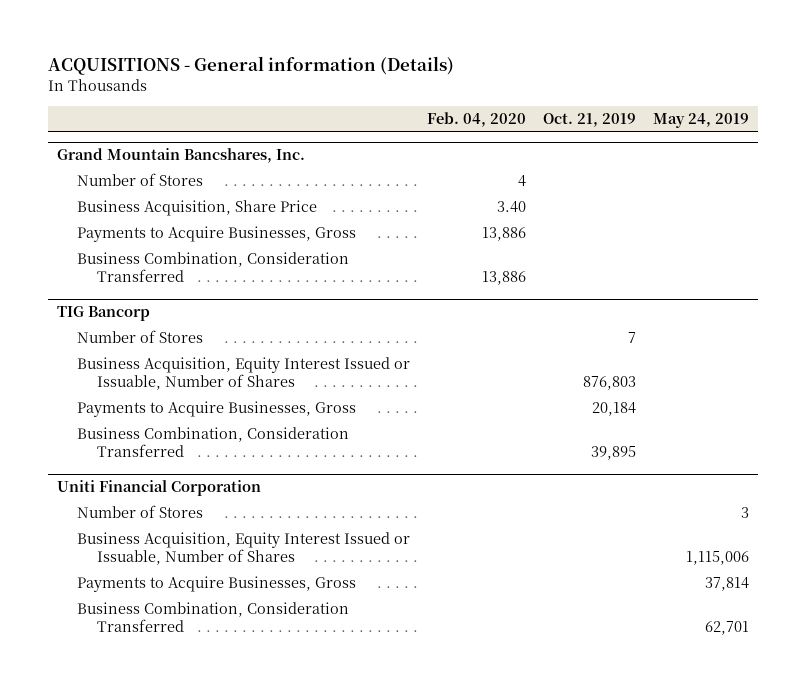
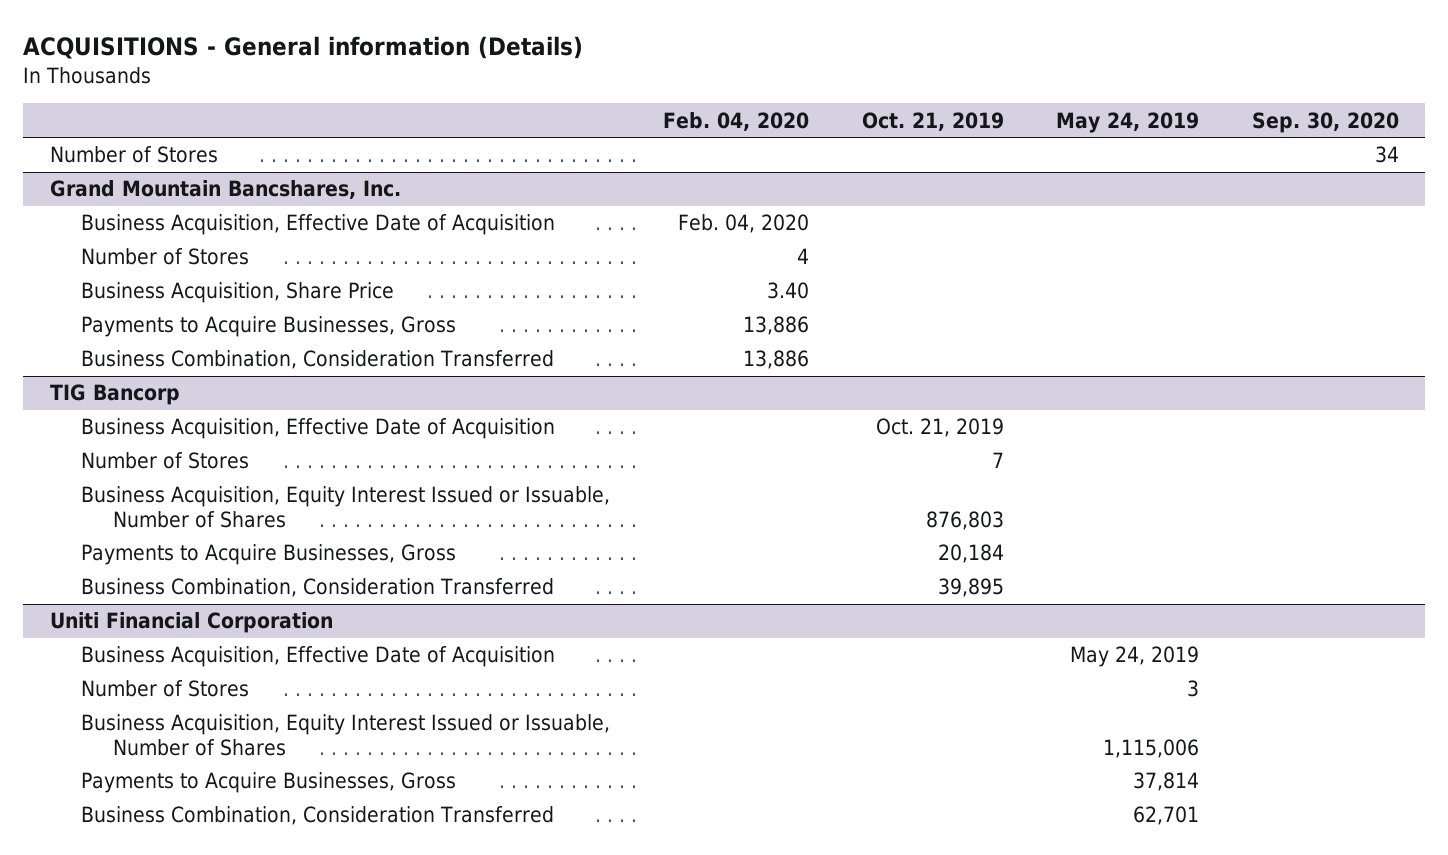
none -> [1251,111,1399,133] Sep. 30, 2020
none -> [49,146,218,164] Number of Stores
none -> [81,214,556,236] Business Acquisition, Effective Date of Acquisition
none -> [81,418,556,440] Business Acquisition, Effective Date of Acquisition
none -> [81,646,556,668] Business Acquisition, Effective Date of Acquisition

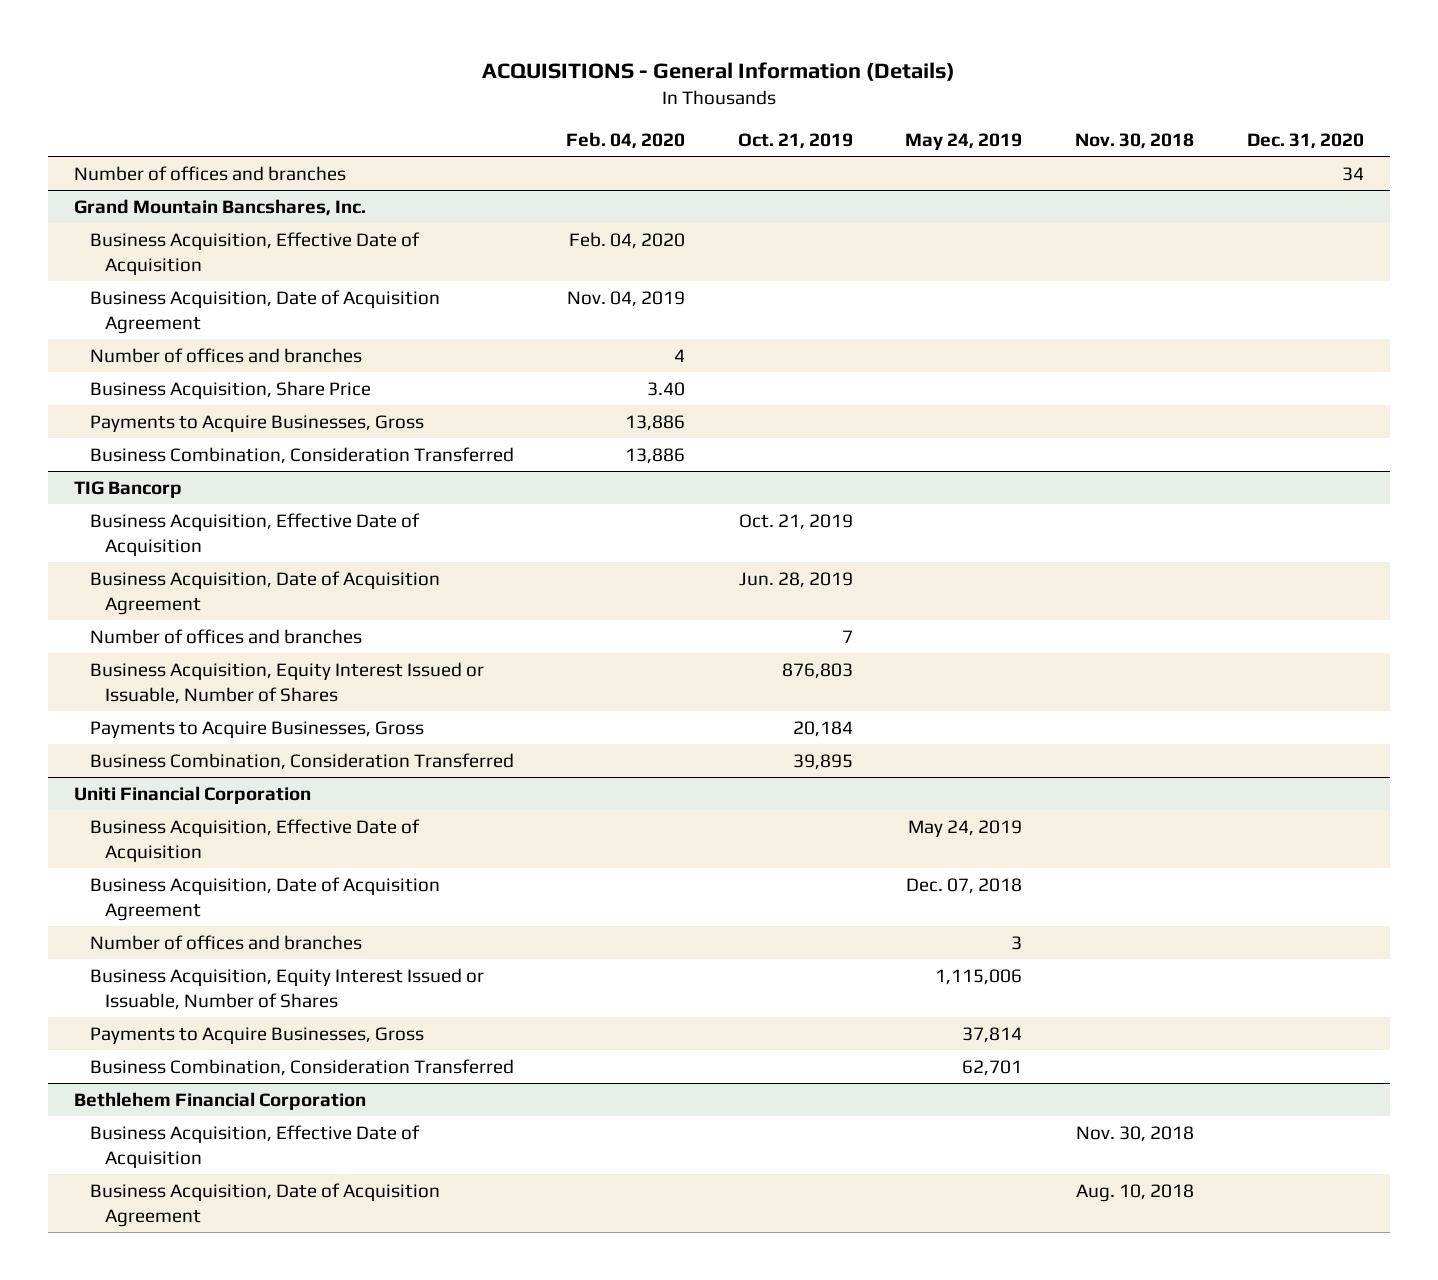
[23,36,584,60] ACQUISITIONS - General information (Details) -> [482,61,956,81] ACQUISITIONS - General Information (Details)
[1251,111,1399,133] Sep. 30, 2020 -> none
none -> [1075,132,1195,149] Nov. 30, 2018
none -> [1246,132,1364,149] Dec. 31, 2020
[49,146,218,164] Number of Stores -> [74,165,347,181] Number of offices and branches
none -> [89,289,440,334] Business Acquisition, Date of Acquisition Agreement
[81,248,250,266] Number of Stores -> [89,347,362,363] Number of offices and branches
none -> [89,570,440,615] Business Acquisition, Date of Acquisition Agreement
[81,452,250,470] Number of Stores -> [89,628,362,644] Number of offices and branches
none -> [89,876,440,921] Business Acquisition, Date of Acquisition Agreement
[81,680,250,698] Number of Stores -> [89,934,362,950] Number of offices and branches
none -> [74,1091,367,1110] Bethlehem Financial Corporation
none -> [89,1124,420,1168] Business Acquisition, Effective Date of Acquisition
none -> [89,1182,440,1227] Business Acquisition, Date of Acquisition Agreement

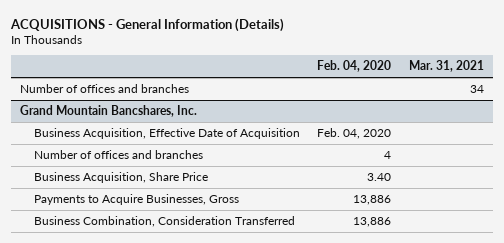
[737,132,853,149] Oct. 21, 2019 -> none
[905,132,1023,150] May 24, 2019 -> none
[1075,132,1195,149] Nov. 30, 2018 -> none
[1246,132,1364,149] Dec. 31, 2020 -> none
none -> [409,60,485,73] Mar. 31, 2021
[89,289,440,334] Business Acquisition, Date of Acquisition Agreement -> none
[74,480,183,498] TIG Bancorp -> none
[89,512,420,556] Business Acquisition, Effective Date of Acquisition -> none
[89,570,440,615] Business Acquisition, Date of Acquisition Agreement -> none
[89,628,362,644] Number of offices and branches -> none
[89,661,484,704] Business Acquisition, Equity Interest Issued or Issuable, Number of Shares -> none
[89,720,424,738] Payments to Acquire Businesses, Gross -> none
[89,752,514,770] Business Combination, Consideration Transferred -> none
[74,785,312,804] Uniti Financial Corporation -> none
[89,818,420,862] Business Acquisition, Effective Date of Acquisition -> none
[89,876,440,921] Business Acquisition, Date of Acquisition Agreement -> none
[89,934,362,950] Number of offices and branches -> none
[89,967,484,1010] Business Acquisition, Equity Interest Issued or Issuable, Number of Shares -> none
[89,1026,424,1044] Payments to Acquire Businesses, Gross -> none
[89,1058,514,1076] Business Combination, Consideration Transferred -> none
[74,1091,367,1110] Bethlehem Financial Corporation -> none
[89,1124,420,1168] Business Acquisition, Effective Date of Acquisition -> none
[89,1182,440,1227] Business Acquisition, Date of Acquisition Agreement -> none

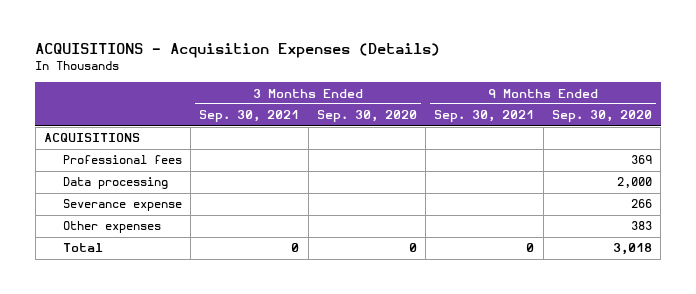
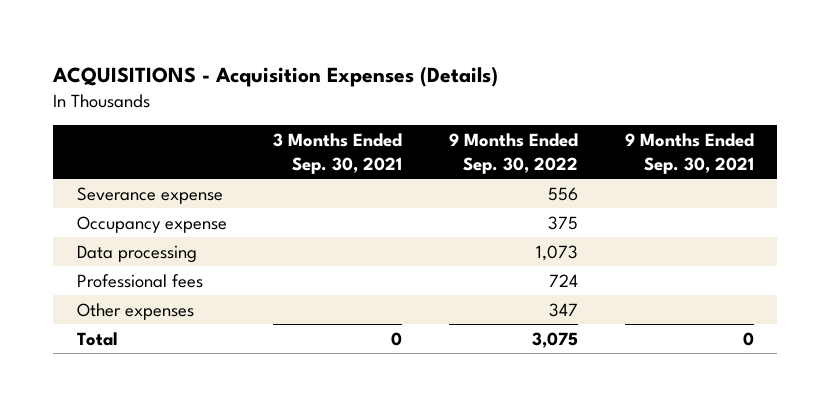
[316,110,417,123] Sep. 30, 2020 -> none
[551,110,652,123] Sep. 30, 2020 -> none
none -> [449,132,579,174] 9 Months Ended Sep. 30, 2022
[44,133,141,143] ACQUISITIONS -> none
none -> [76,215,227,233] Occupancy expense
[62,177,168,190] Data processing -> [76,244,197,263] Data processing
[62,155,182,165] Professional fees -> [76,273,203,288] Professional fees

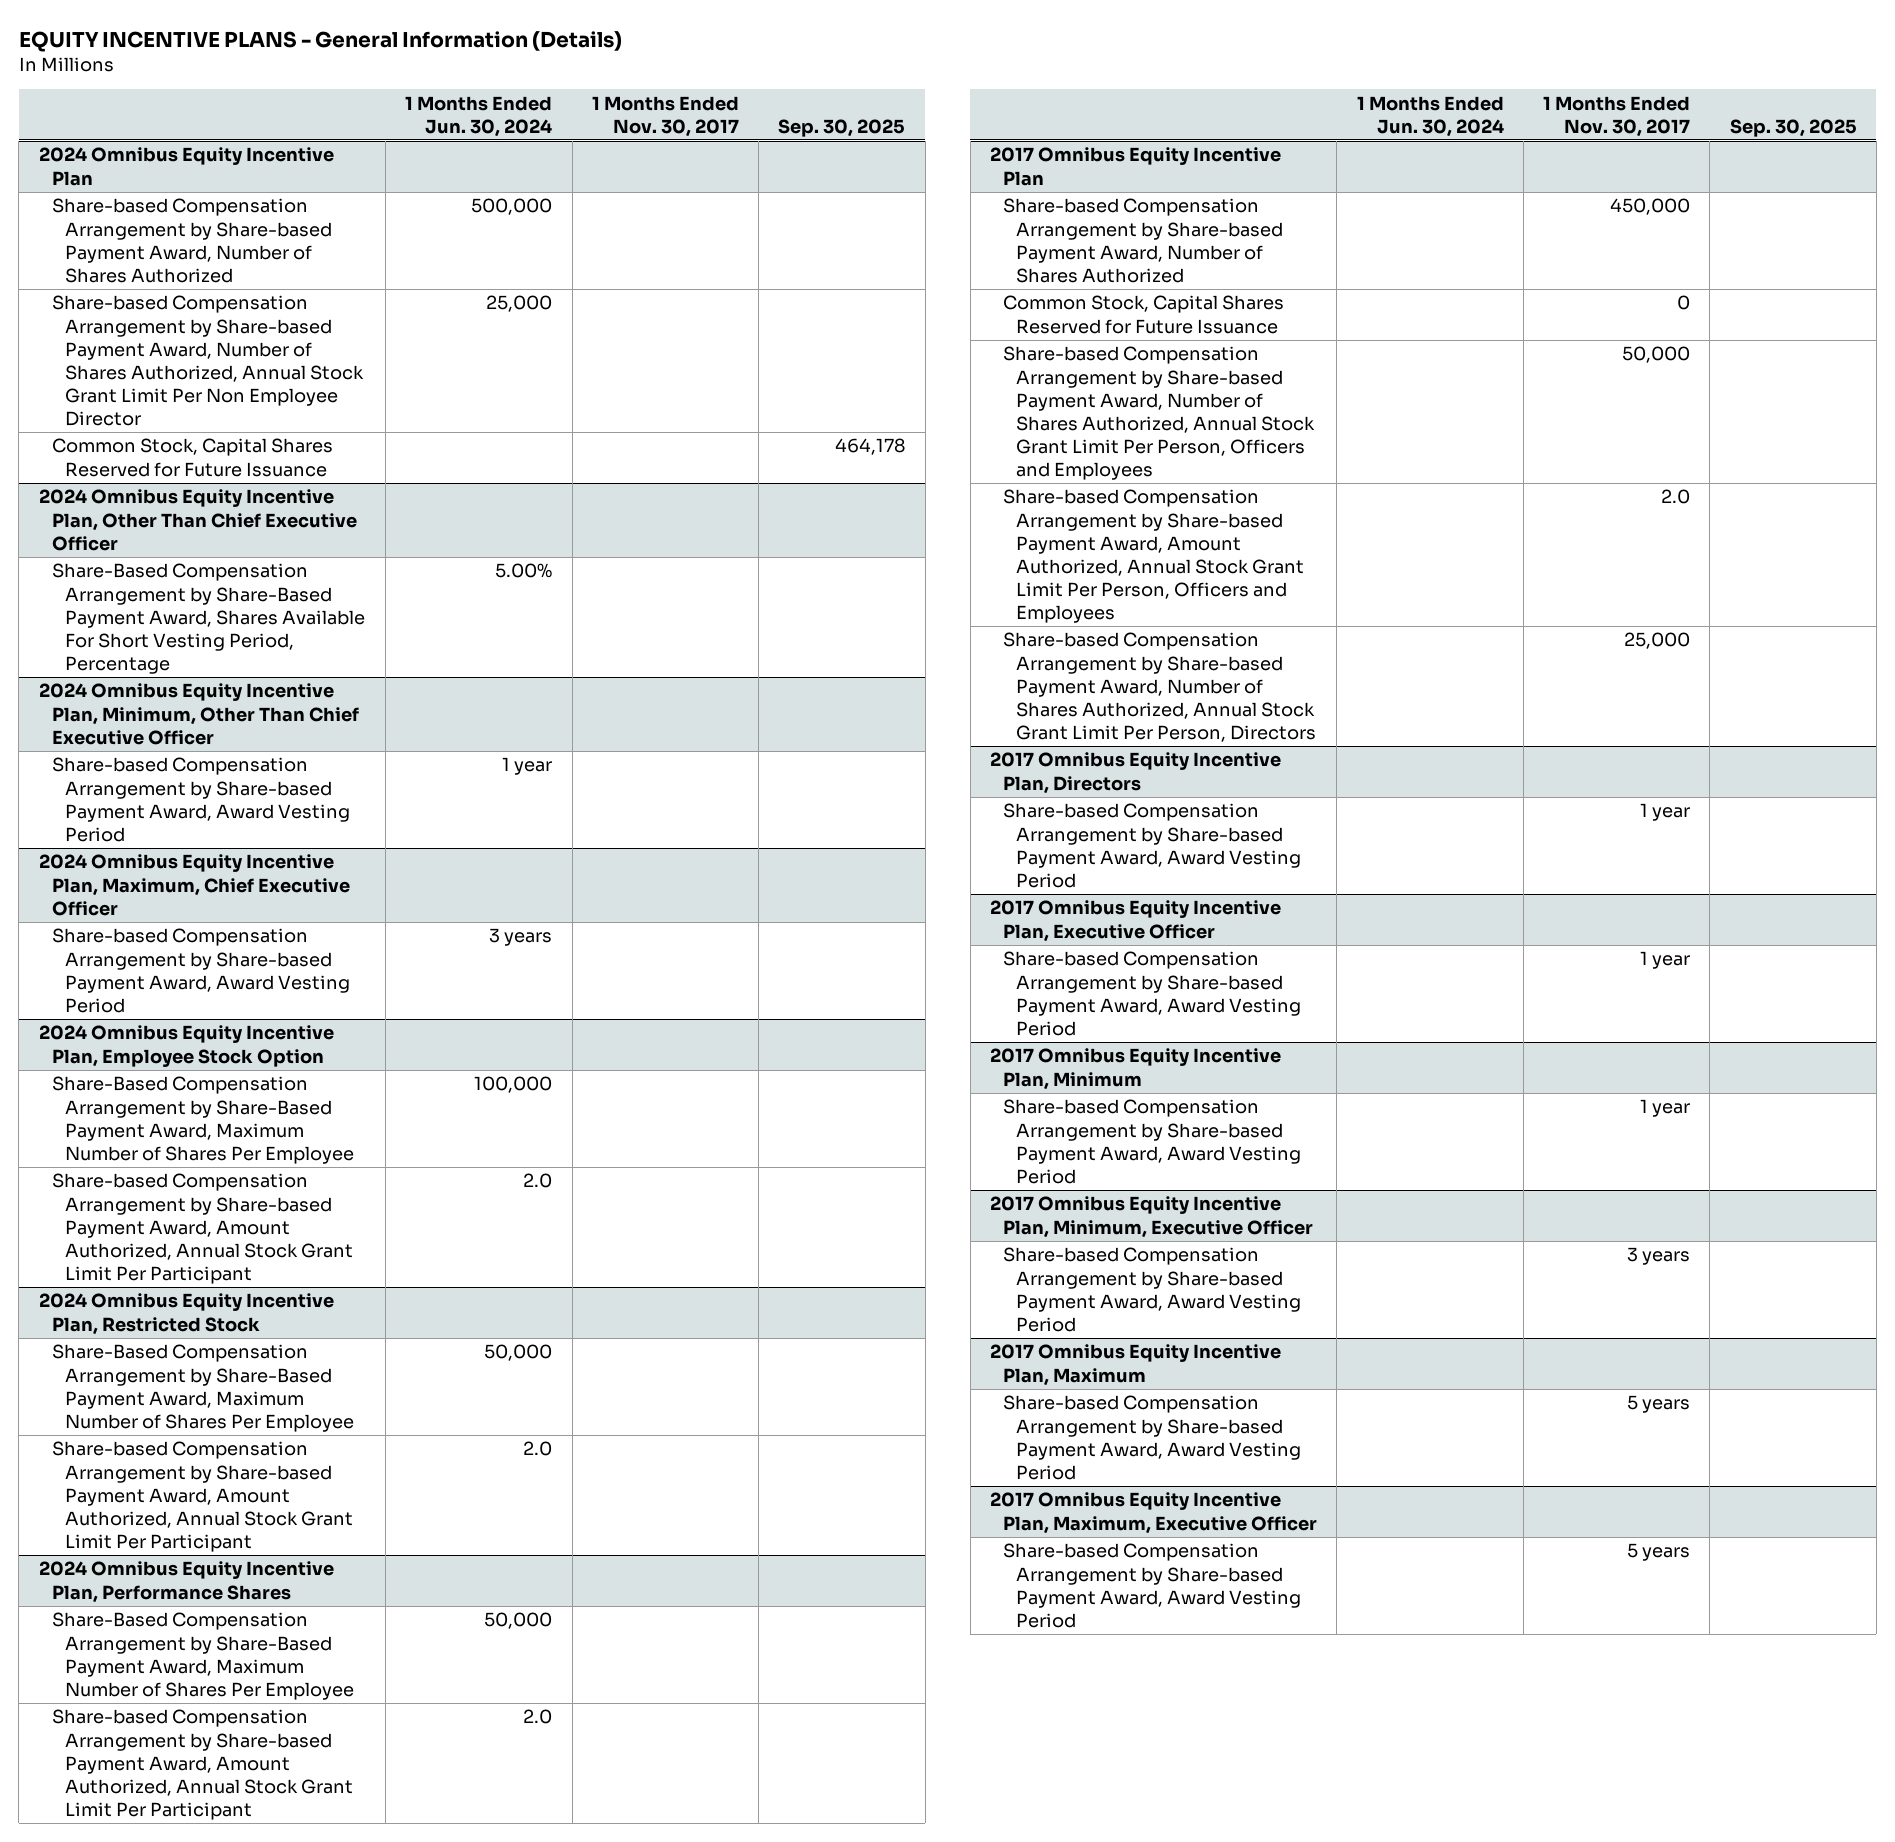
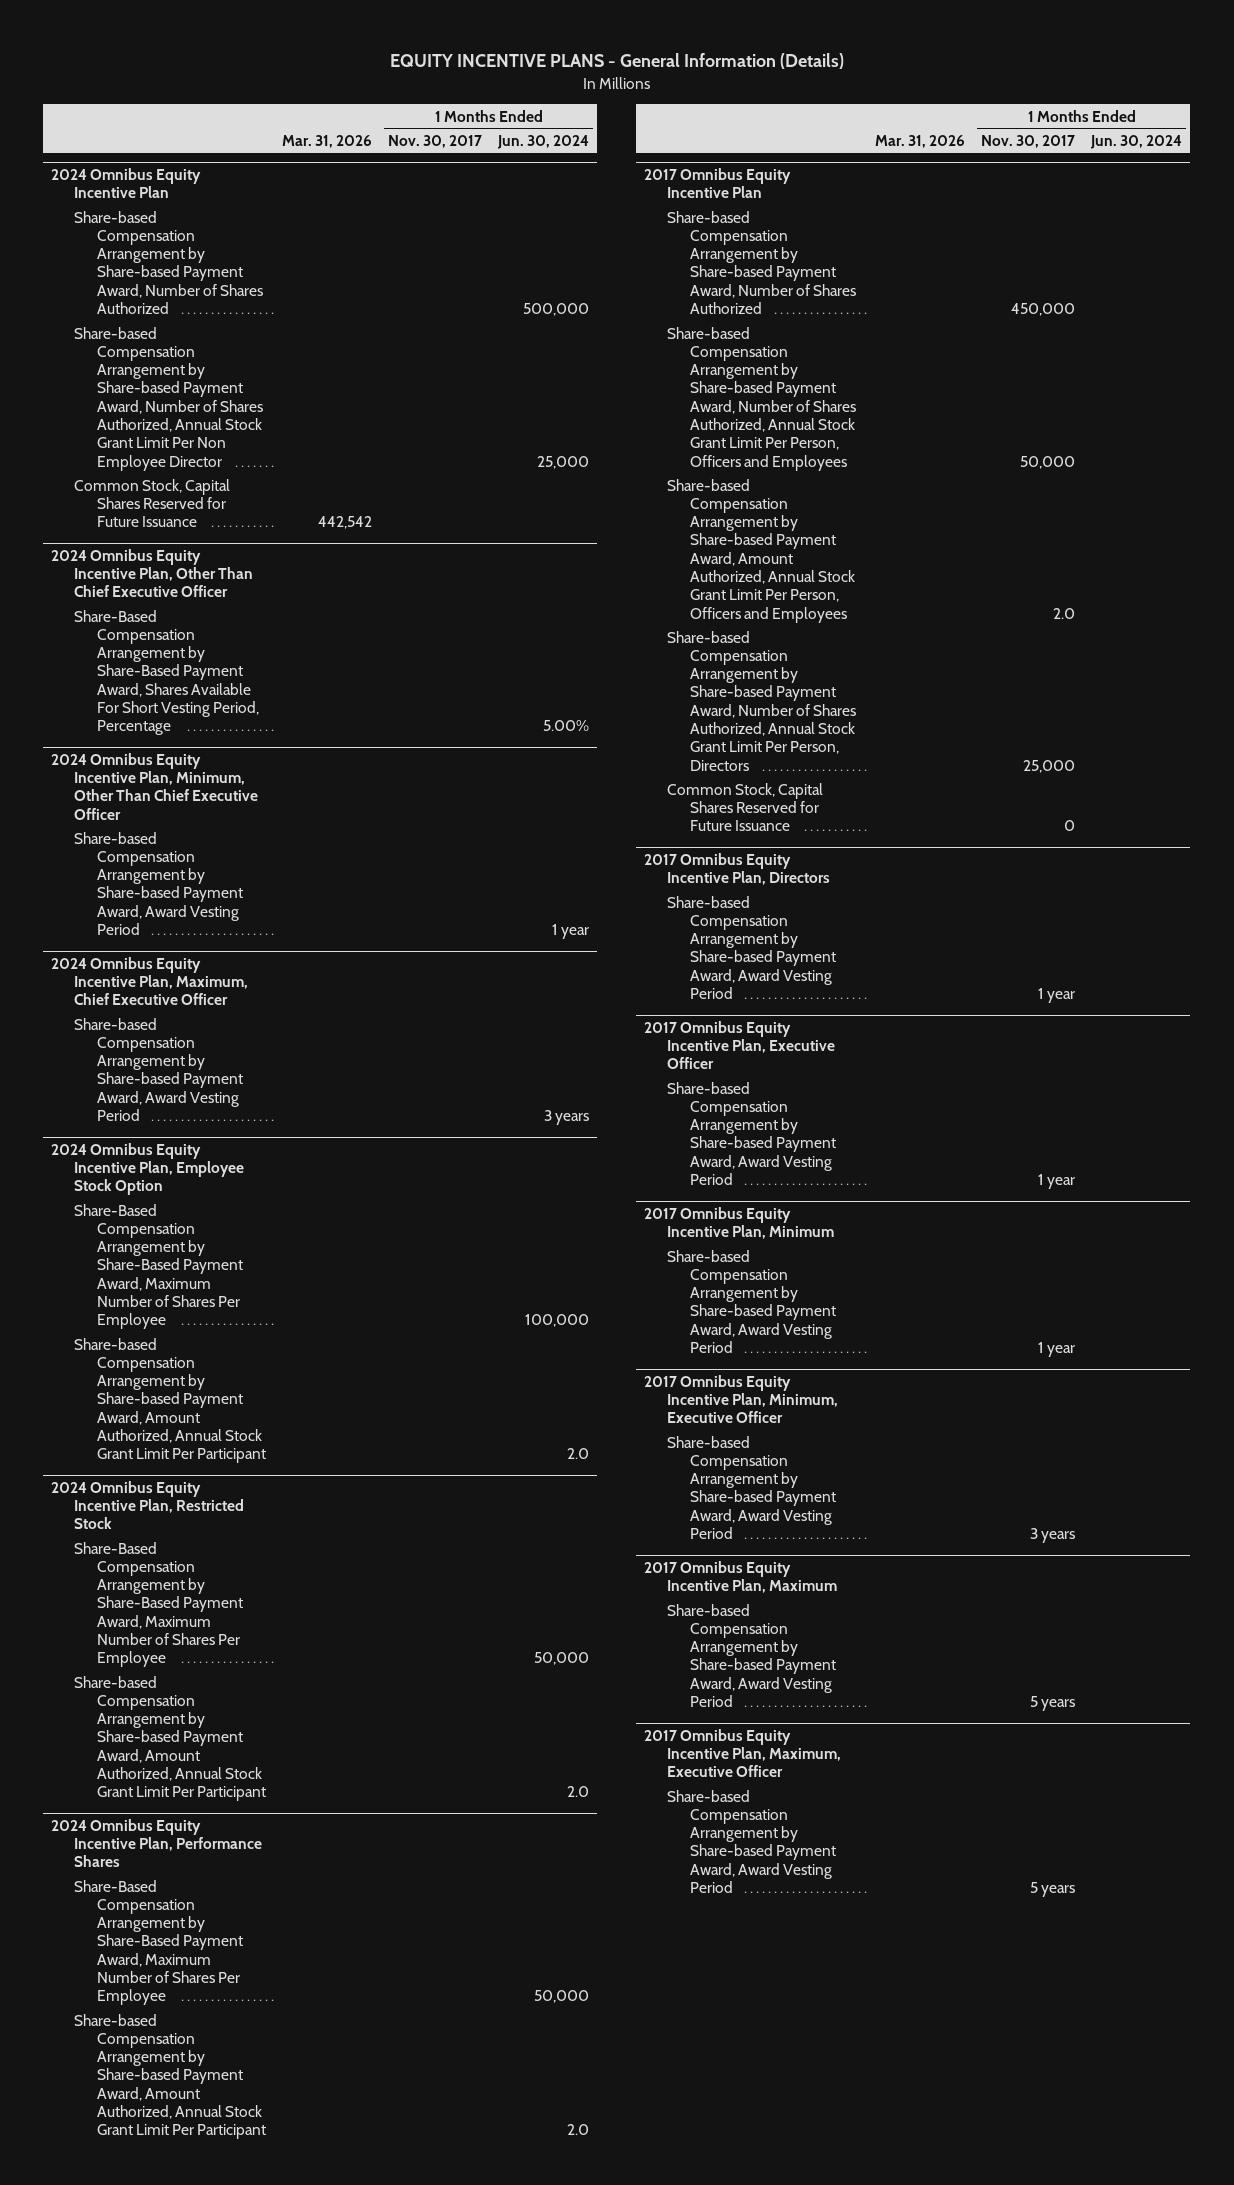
[778,118,906,137] Sep. 30, 2025 -> none
none -> [282,134,373,148] Mar. 31, 2026
[1003,295,1285,334] Common Stock, Capital Shares Reserved for Future Issuance -> [667,782,824,832] Common Stock, Capital Shares Reserved for Future Issuance

